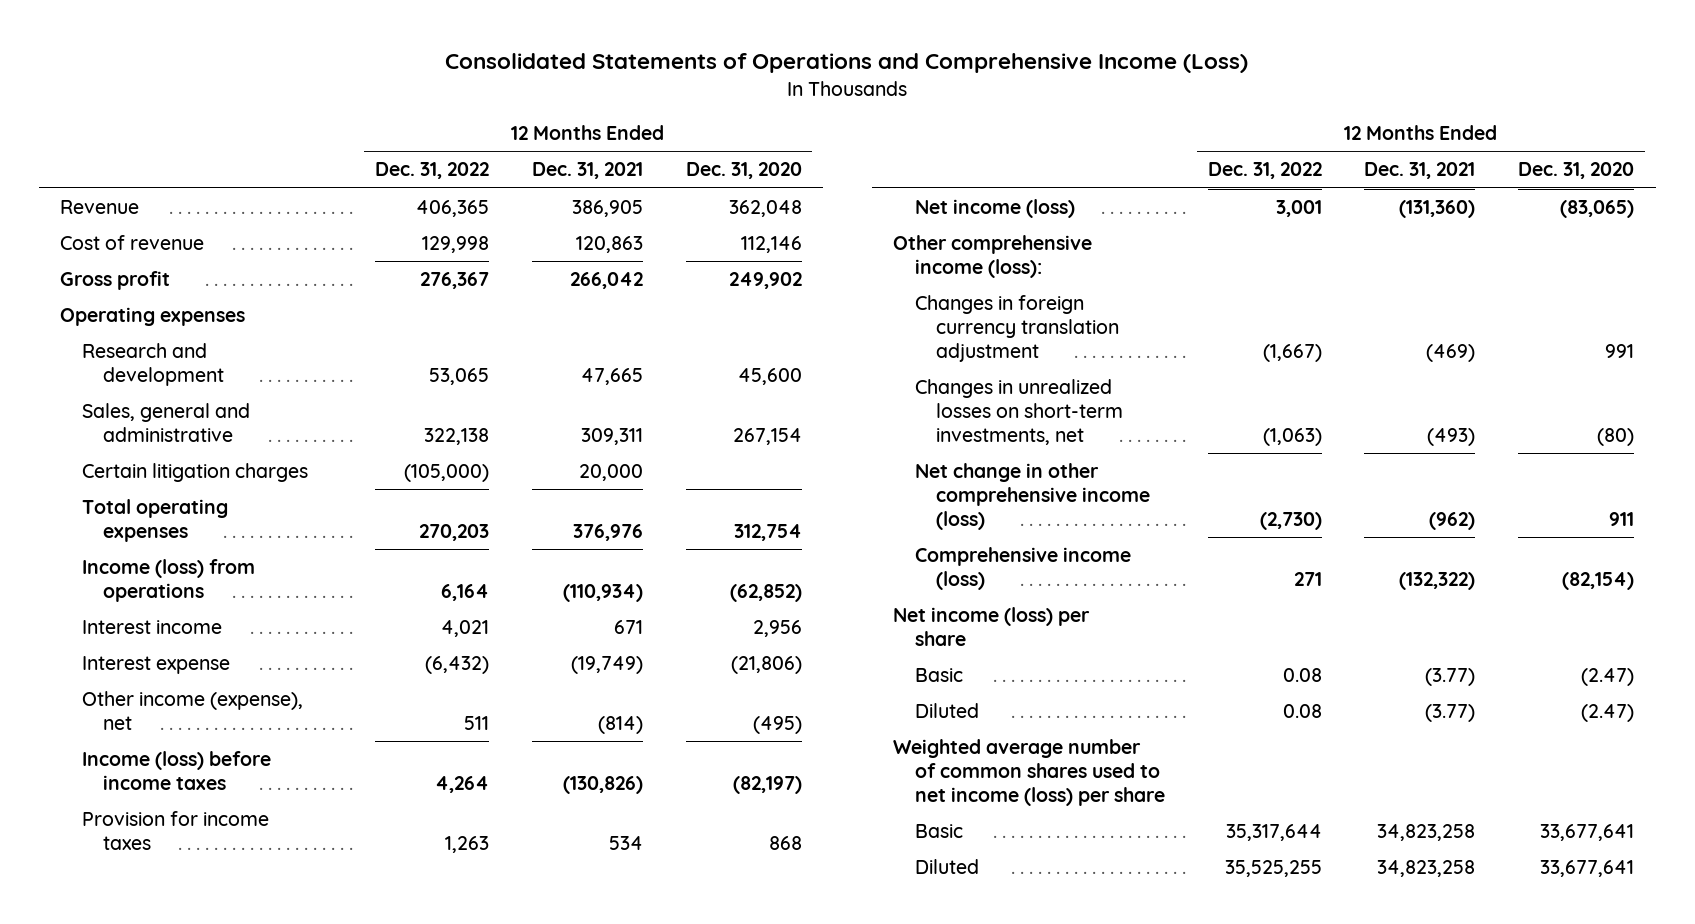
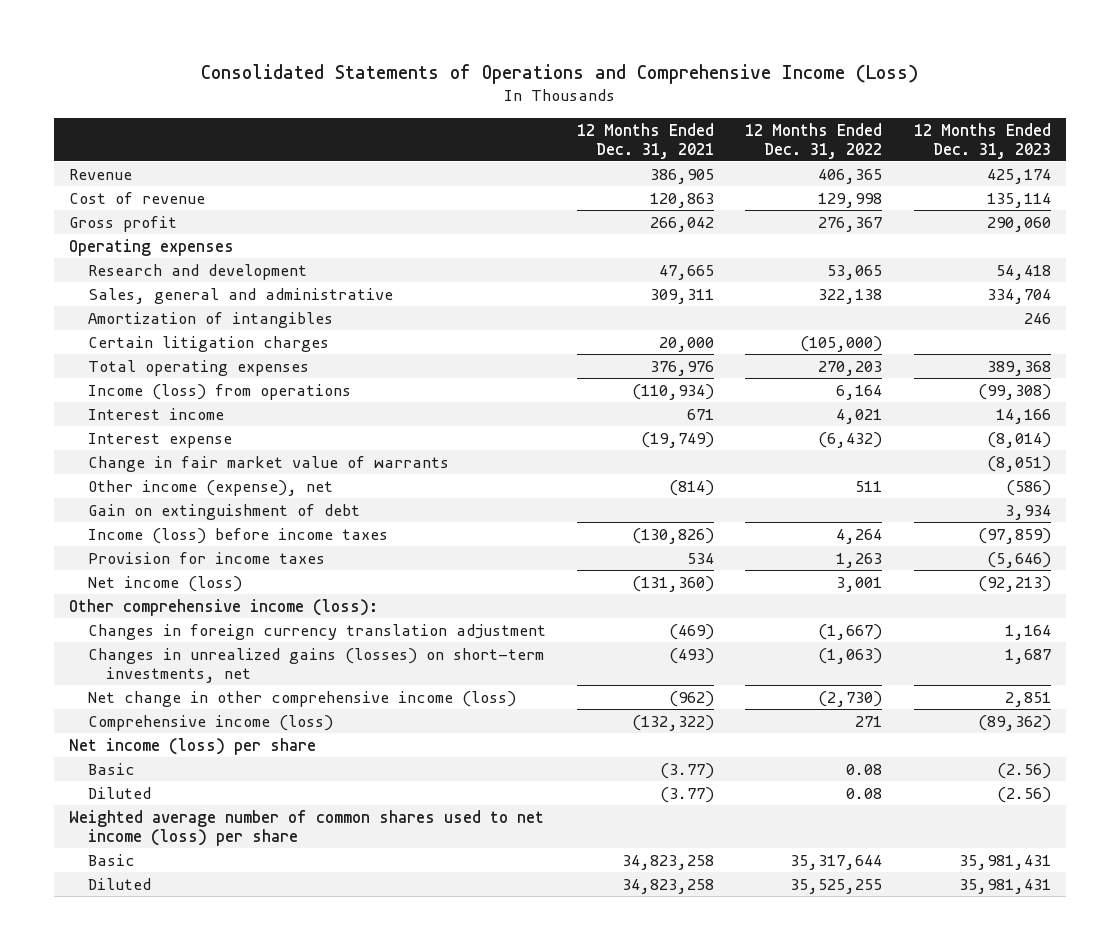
[685,162,802,180] Dec. 31, 2020 -> none
none -> [913,122,1051,159] 12 Months Ended Dec. 31, 2023
none -> [87,311,333,328] Amortization of intangibles
none -> [87,455,449,472] Change in fair market value of warrants
none -> [87,503,360,520] Gain on extinguishment of debt
[914,379,1124,446] Changes in unrealized losses on short-term investments, net -> [87,647,544,683] Changes in unrealized gains (losses) on short-term investments, net

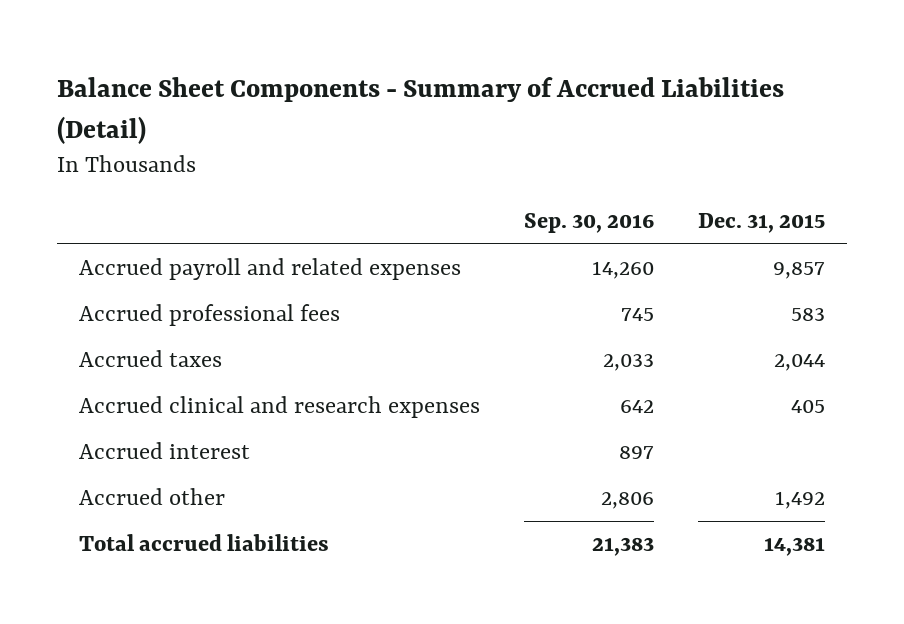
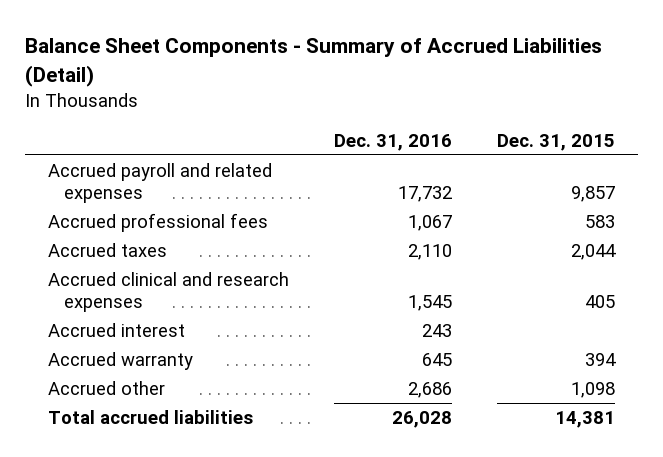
[524,213,655,234] Sep. 30, 2016 -> none
none -> [334,133,453,151] Dec. 31, 2016
none -> [47,352,193,371] Accrued warranty
[774,491,825,510] 1,492 -> [571,382,616,399] 1,098

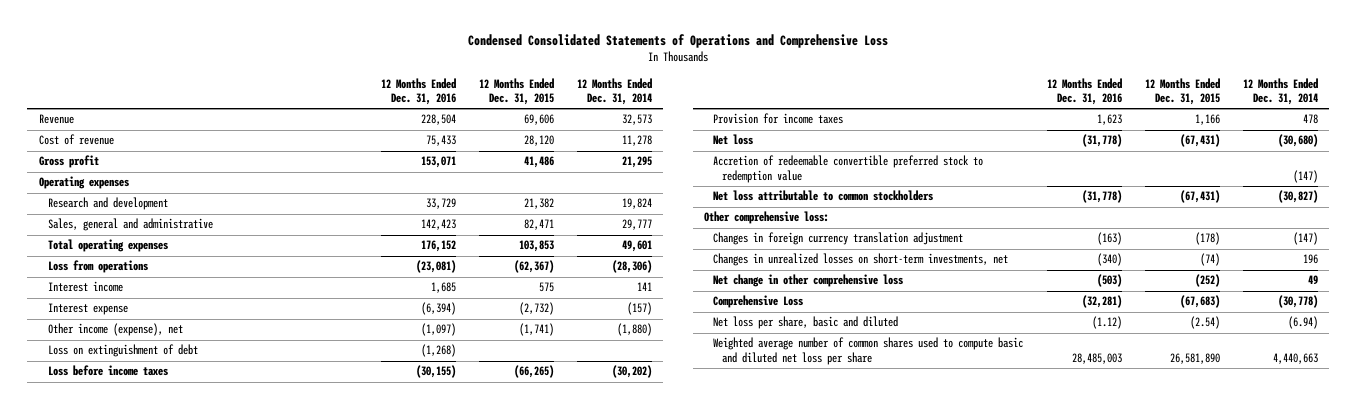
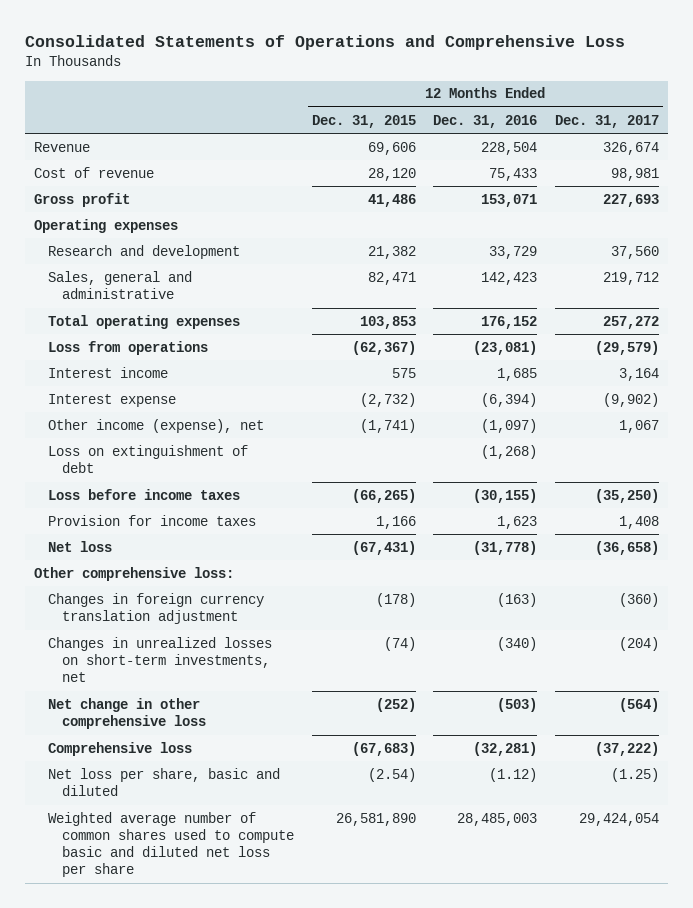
[468,34,889,49] Condensed Consolidated Statements of Operations and Comprehensive Loss -> [25,35,626,51] Consolidated Statements of Operations and Comprehensive Loss
[576,77,652,106] 12 Months Ended Dec. 31, 2014 -> none
none -> [555,114,660,128] Dec. 31, 2017
[713,155,984,183] Accretion of redeemable convertible preferred stock to redemption value -> none
[713,190,934,202] Net loss attributable to common stockholders -> none
[713,295,804,309] Comprehensive Loss -> [48,741,193,756] Comprehensive loss

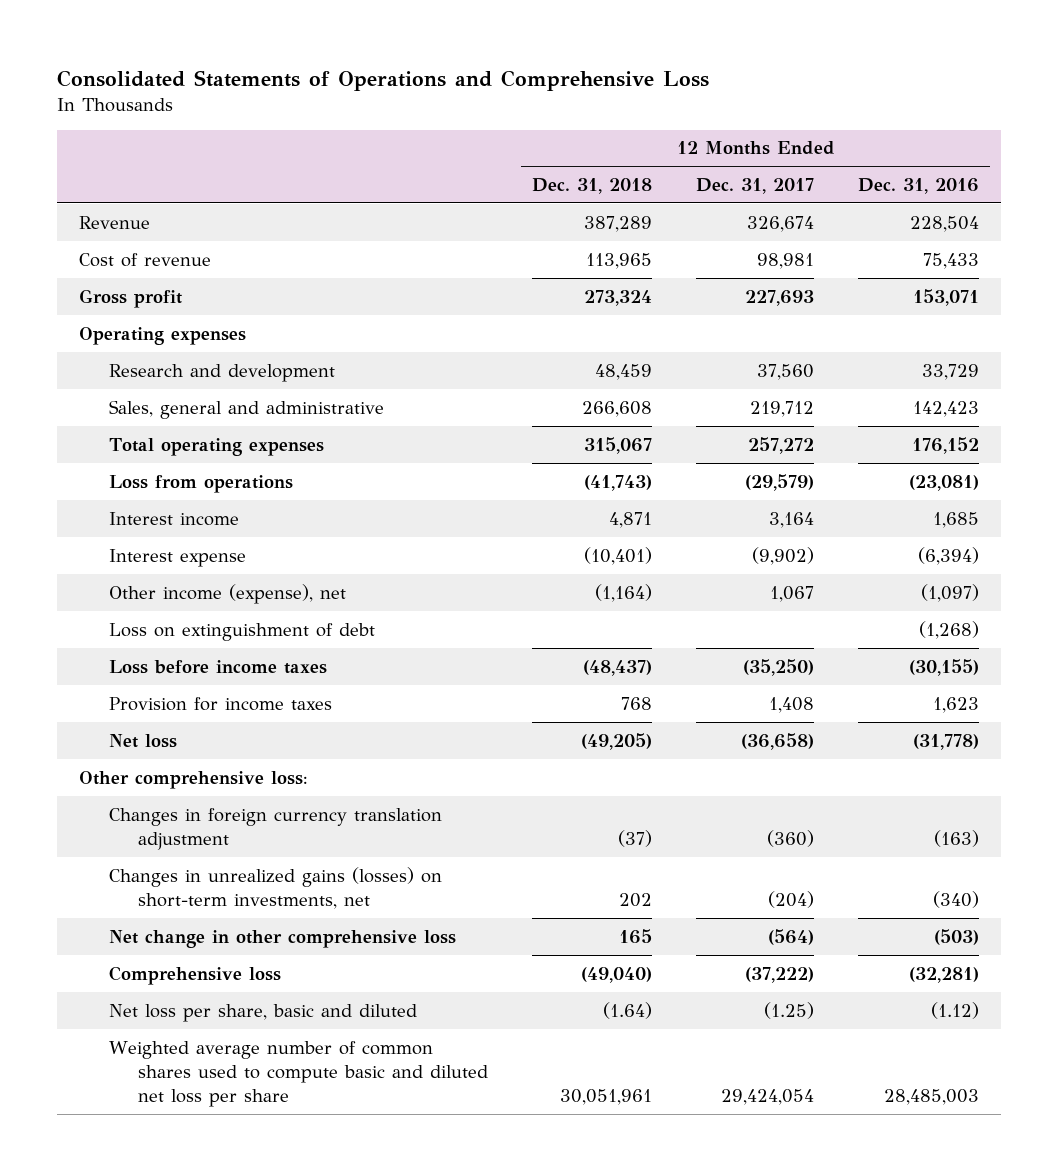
[311,114,416,128] Dec. 31, 2015 -> none
none -> [532,178,653,195] Dec. 31, 2018
[48,636,273,683] Changes in unrealized losses on short-term investments, net -> [108,866,442,909] Changes in unrealized gains (losses) on short-term investments, net

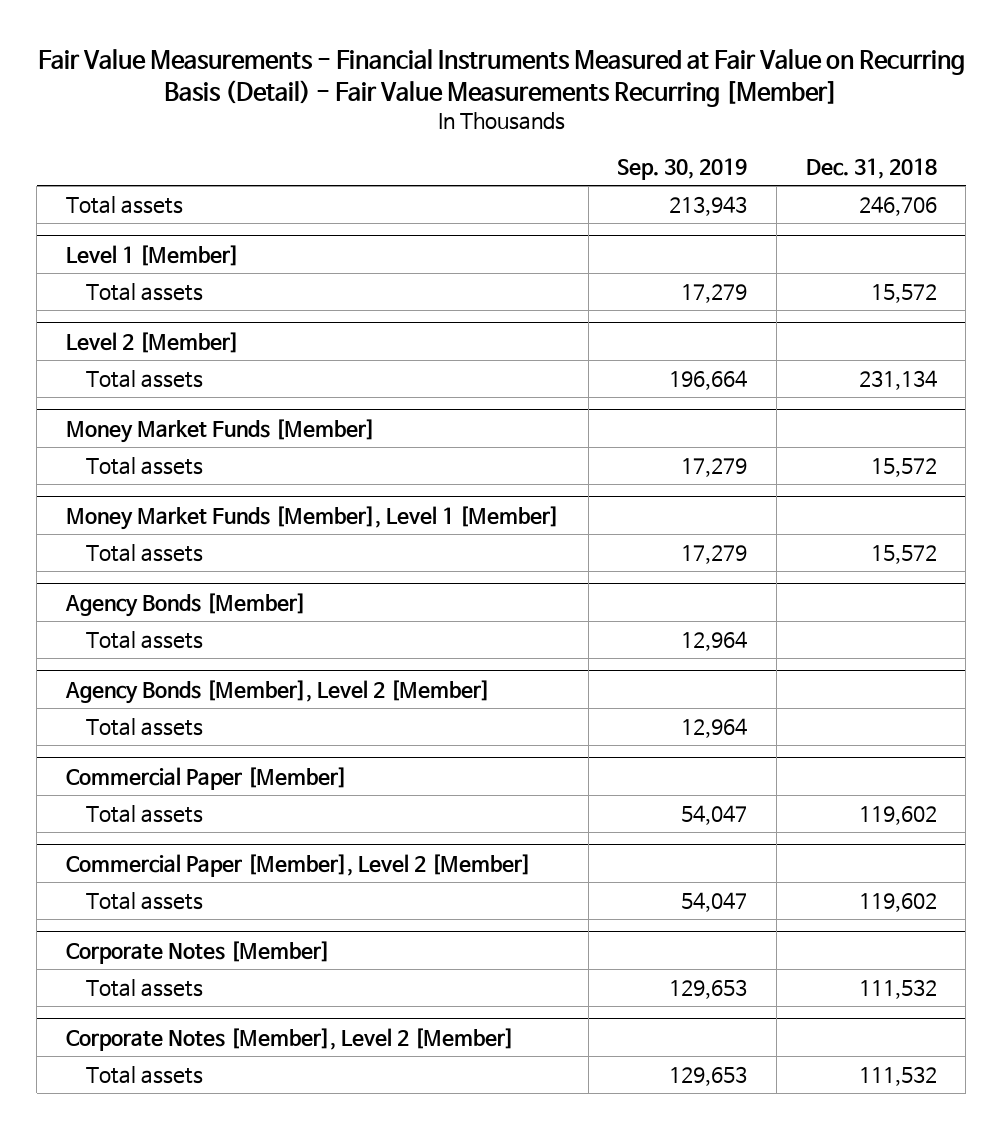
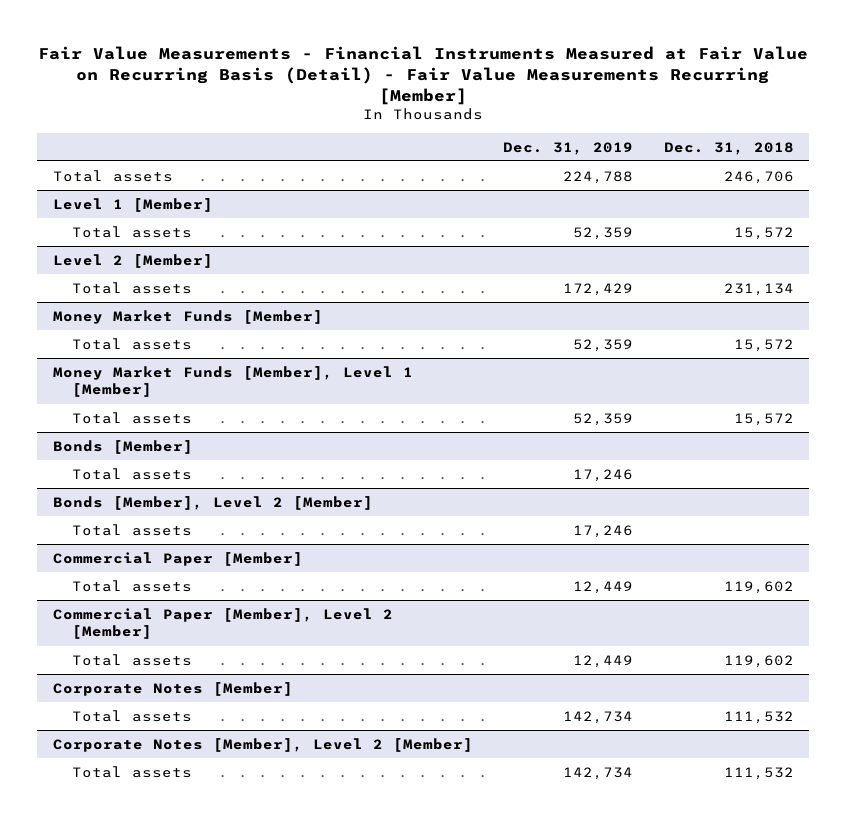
[617,158,748,181] Sep. 30, 2019 -> none
none -> [503,141,634,155] Dec. 31, 2019
[64,592,306,617] Agency Bonds [Member] -> [52,439,193,454] Bonds [Member]
[64,679,490,704] Agency Bonds [Member], Level 2 [Member] -> [52,495,373,510] Bonds [Member], Level 2 [Member]

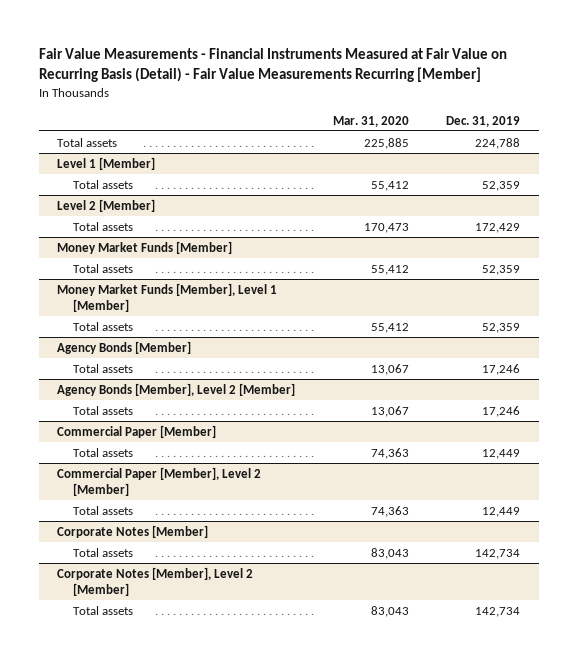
[664,141,795,155] Dec. 31, 2018 -> none
none -> [332,115,409,127] Mar. 31, 2020
[52,439,193,454] Bonds [Member] -> [57,340,192,354] Agency Bonds [Member]
[52,495,373,510] Bonds [Member], Level 2 [Member] -> [57,382,296,396] Agency Bonds [Member], Level 2 [Member]

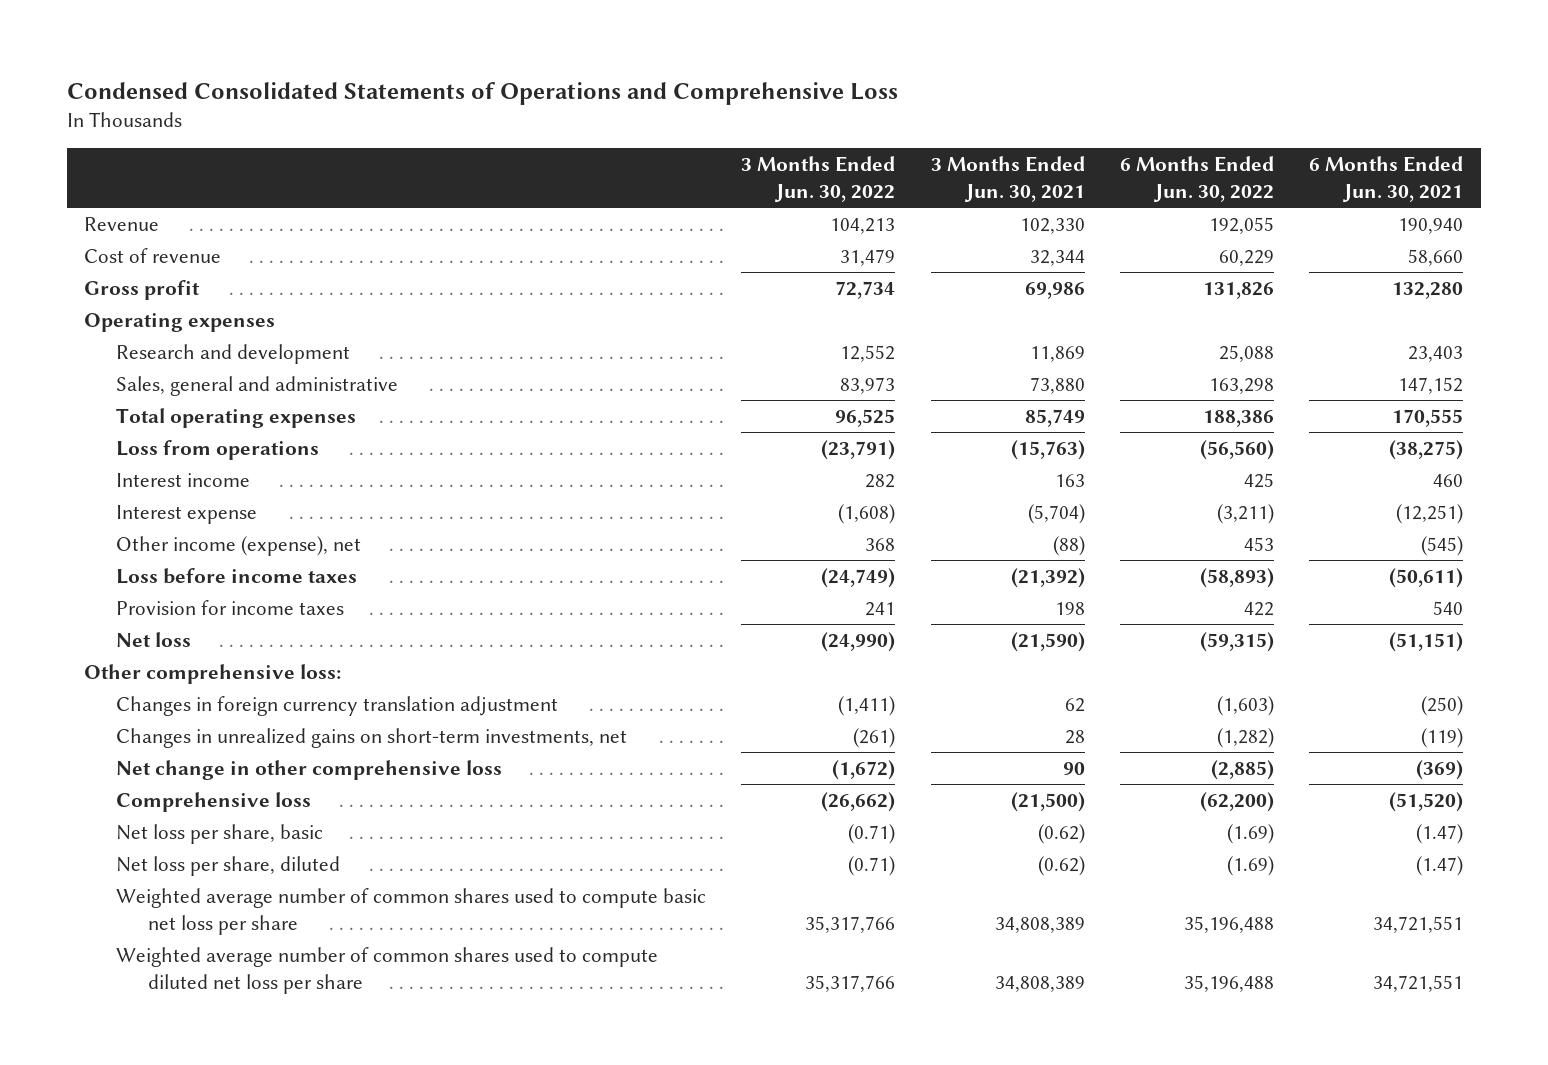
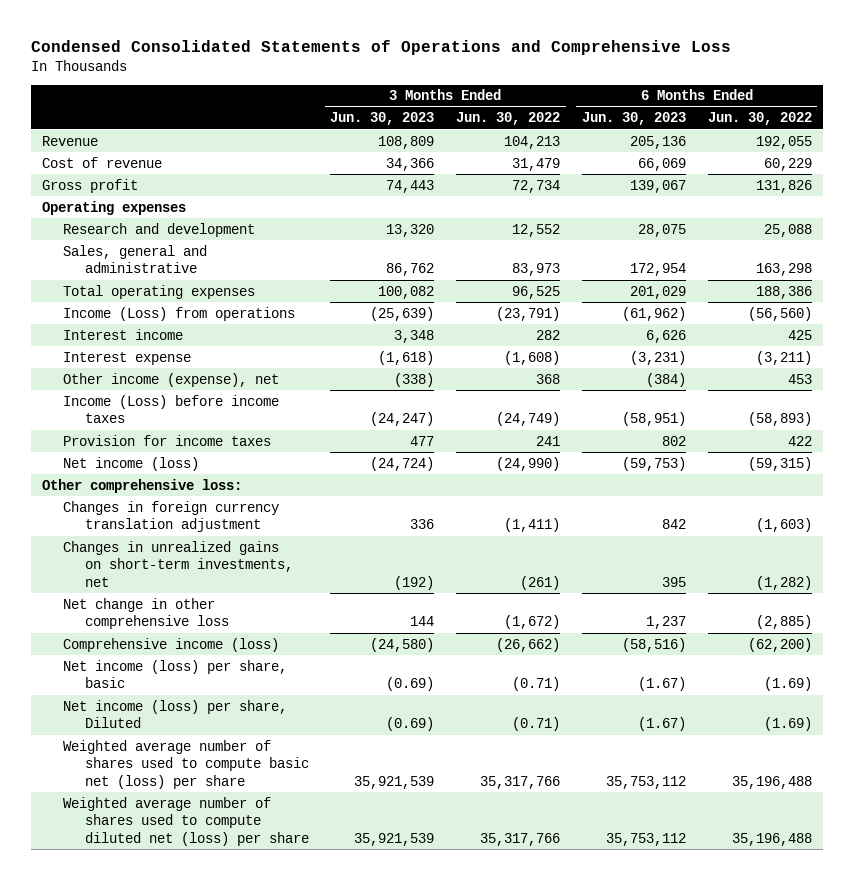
[930,156,1085,202] 3 Months Ended Jun. 30, 2021 -> none
[1309,156,1464,202] 6 Months Ended Jun. 30, 2021 -> none
none -> [330,112,435,126] Jun. 30, 2023
none -> [581,112,686,126] Jun. 30, 2023
[115,439,319,460] Loss from operations -> [63,306,296,321] Income (Loss) from operations
[115,567,357,584] Loss before income taxes -> [63,394,280,424] Income (Loss) before income taxes
[115,631,191,647] Net loss -> [63,456,200,471] Net income (loss)
[115,791,311,812] Comprehensive loss -> [63,637,280,652] Comprehensive income (loss)
[115,823,323,844] Net loss per share, basic -> [63,659,288,689] Net income (loss) per share, basic
[115,855,340,876] Net loss per share, diluted -> [63,699,288,729] Net income (loss) per share, Diluted
[115,887,706,935] Weighted average number of common shares used to compute basic net loss per share -> [63,739,309,789] Weighted average number of shares used to compute basic net (loss) per share
[115,946,658,994] Weighted average number of common shares used to compute diluted net loss per share -> [63,796,309,846] Weighted average number of shares used to compute diluted net (loss) per share

